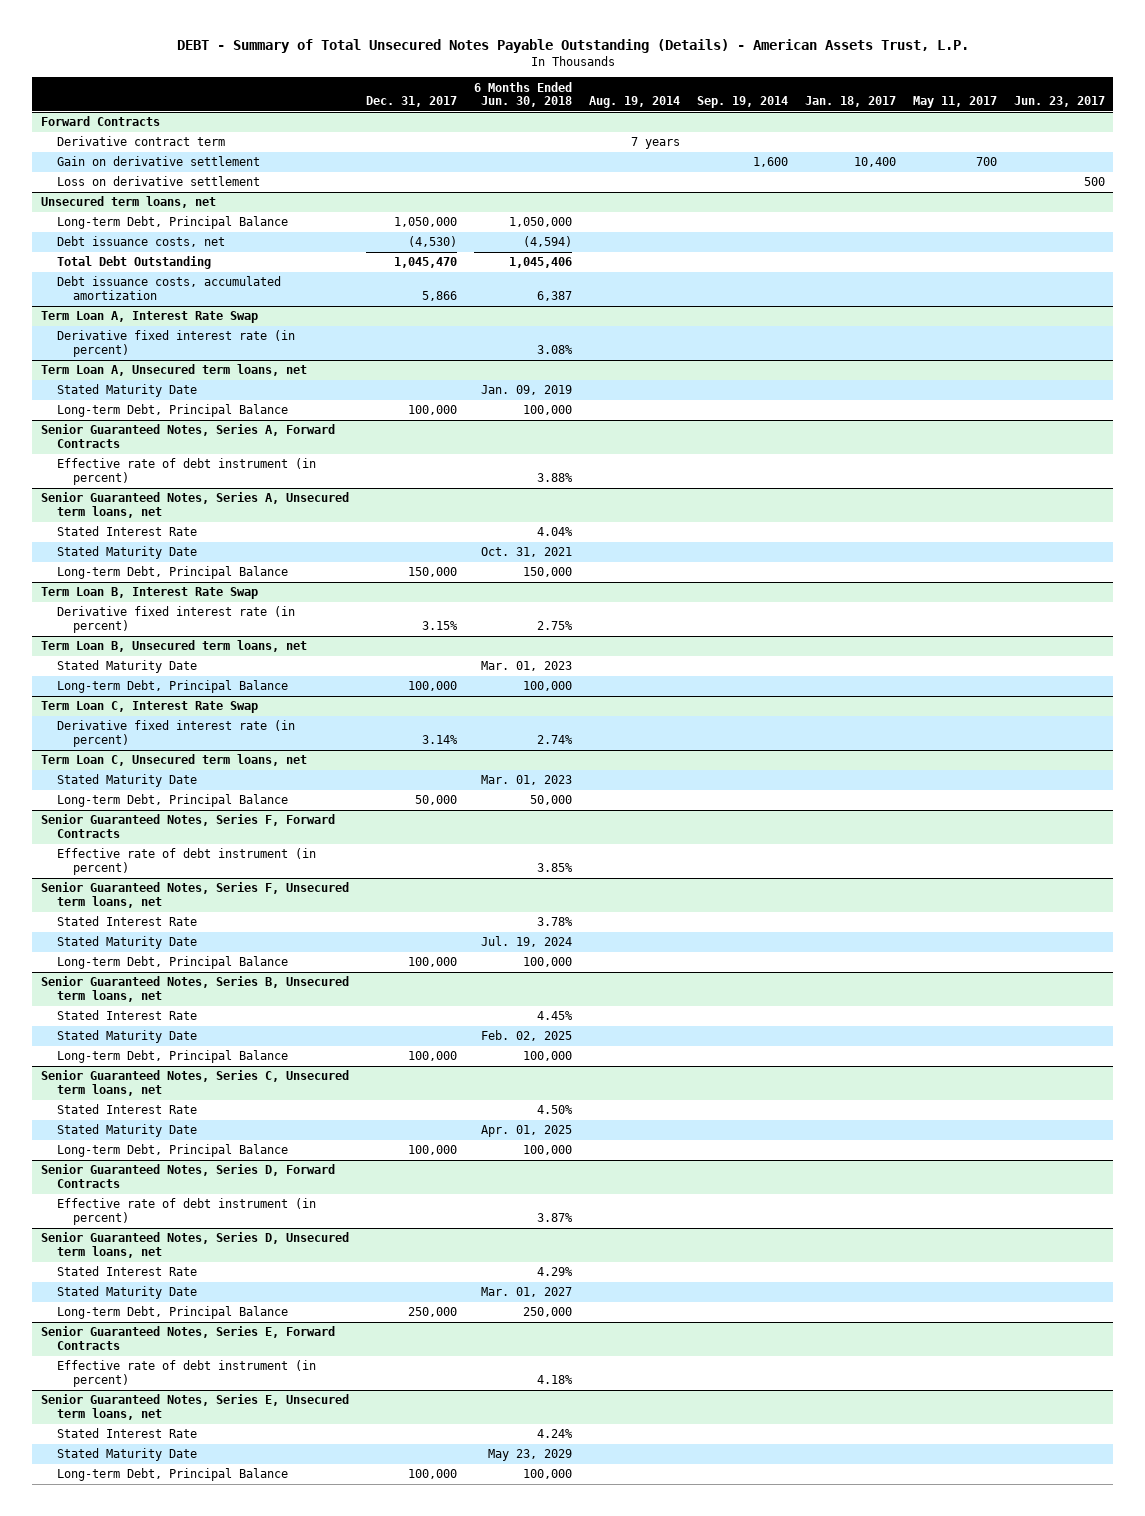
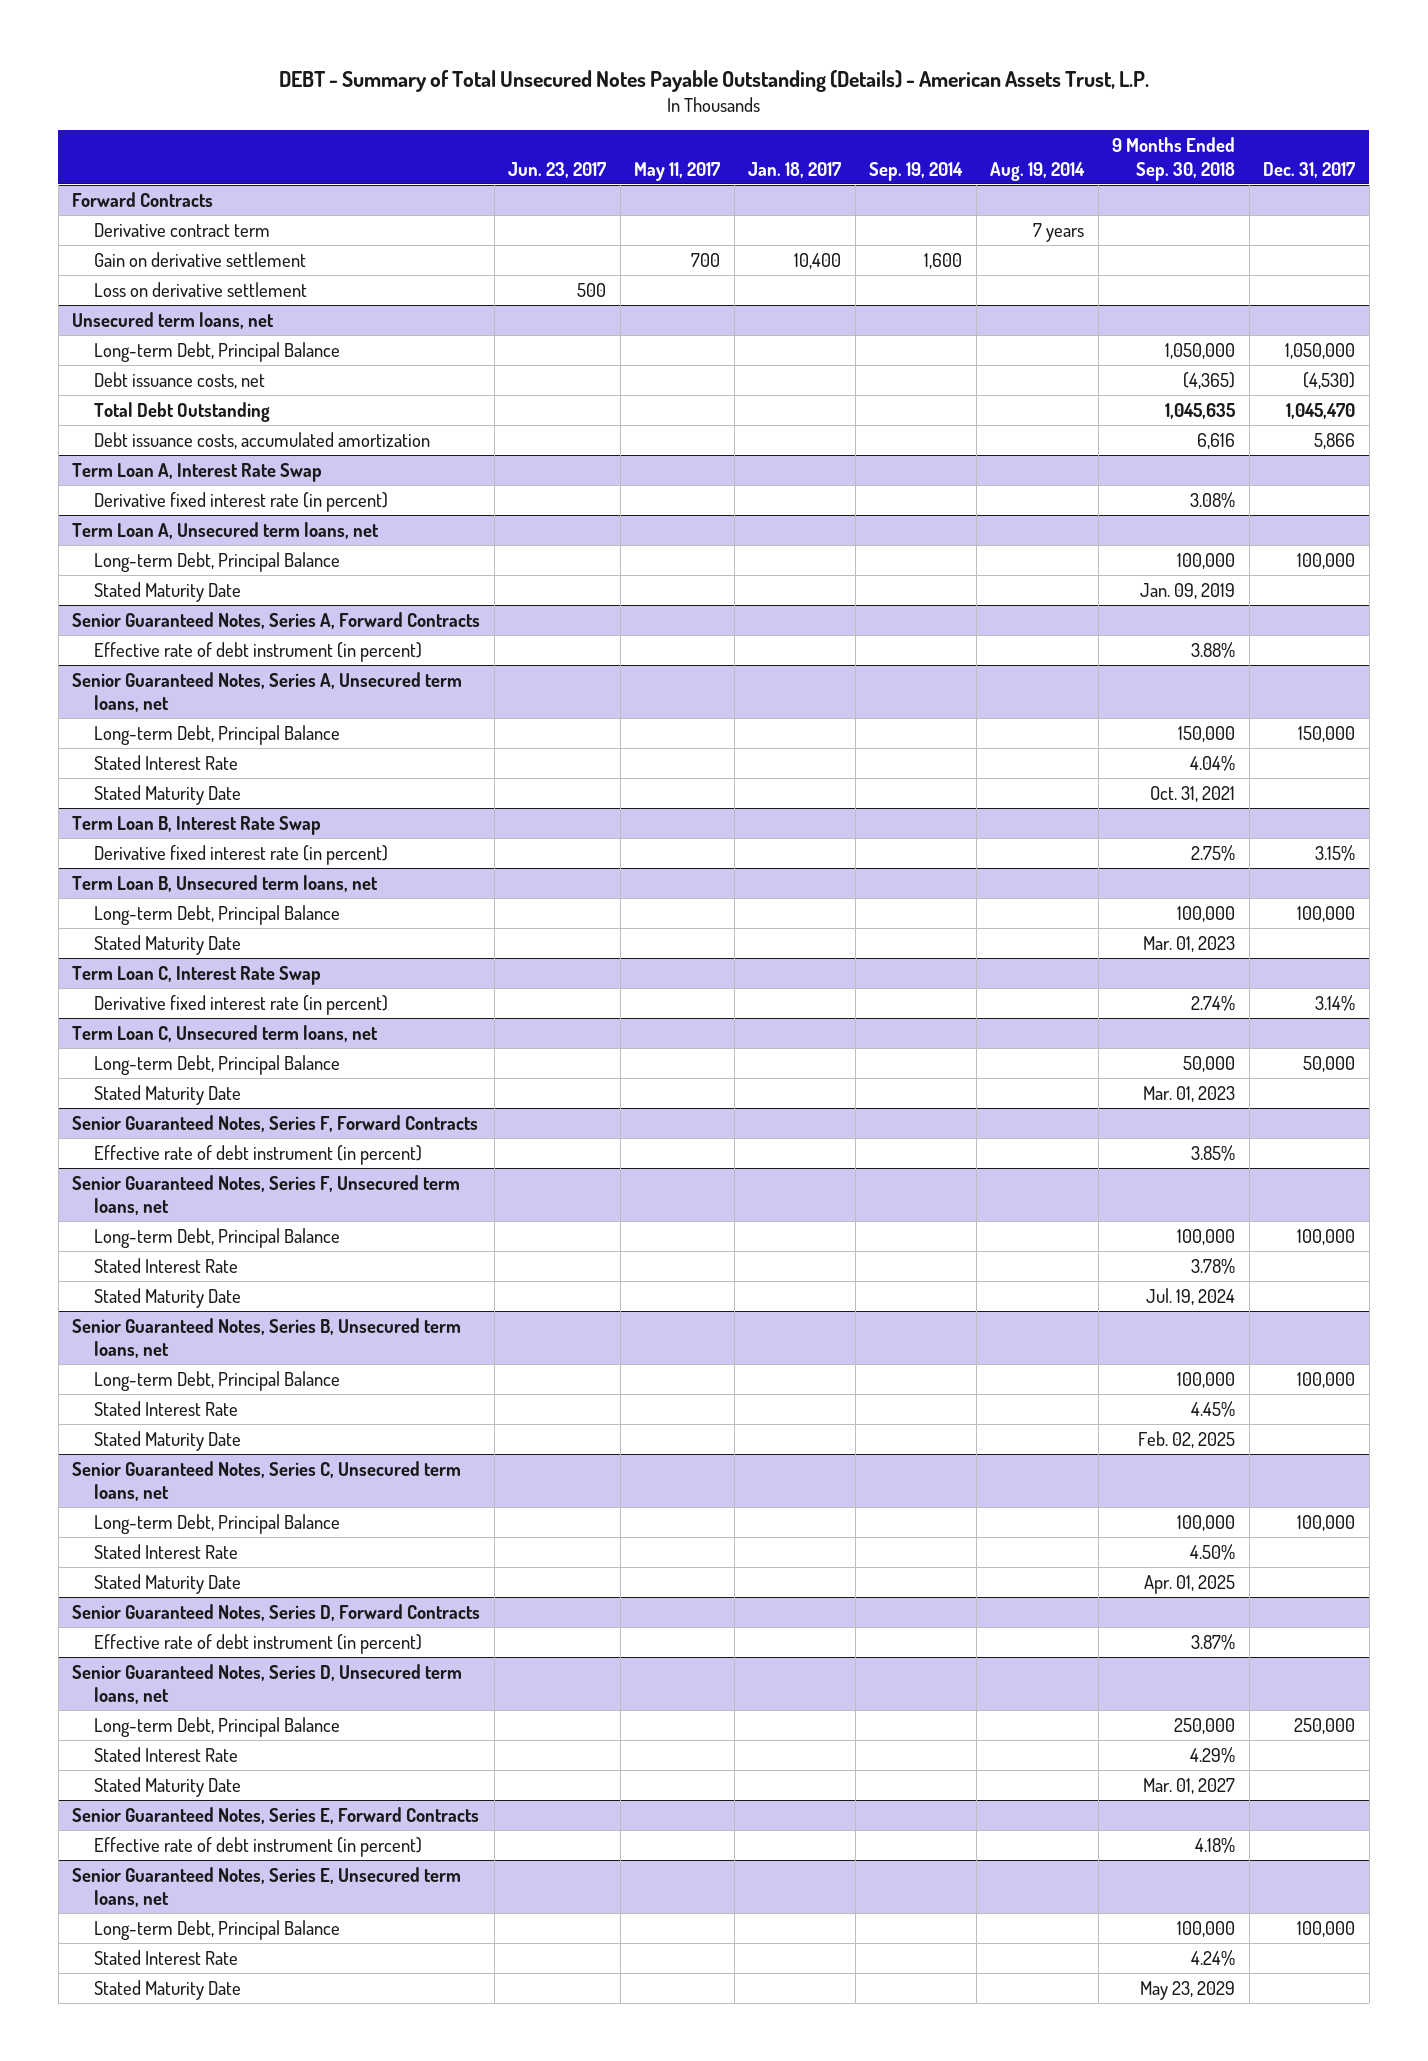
[473,81,572,108] 6 Months Ended Jun. 30, 2018 -> none
none -> [1112,137,1236,181] 9 Months Ended Sep. 30, 2018
[56,384,197,398] Stated Maturity Date -> [93,581,241,602] Stated Maturity Date
[56,566,288,580] Long-term Debt, Principal Balance -> [93,724,340,745] Long-term Debt, Principal Balance
[56,660,197,674] Stated Maturity Date -> [93,934,241,955] Stated Maturity Date
[56,774,197,788] Stated Maturity Date -> [93,1084,241,1105] Stated Maturity Date
[56,956,288,970] Long-term Debt, Principal Balance -> [93,1227,340,1248] Long-term Debt, Principal Balance
[56,1050,288,1064] Long-term Debt, Principal Balance -> [93,1370,340,1391] Long-term Debt, Principal Balance
[56,1144,288,1158] Long-term Debt, Principal Balance -> [93,1513,340,1534] Long-term Debt, Principal Balance
[56,1306,288,1320] Long-term Debt, Principal Balance -> [93,1716,340,1737] Long-term Debt, Principal Balance
[56,1468,288,1482] Long-term Debt, Principal Balance -> [93,1919,340,1940] Long-term Debt, Principal Balance

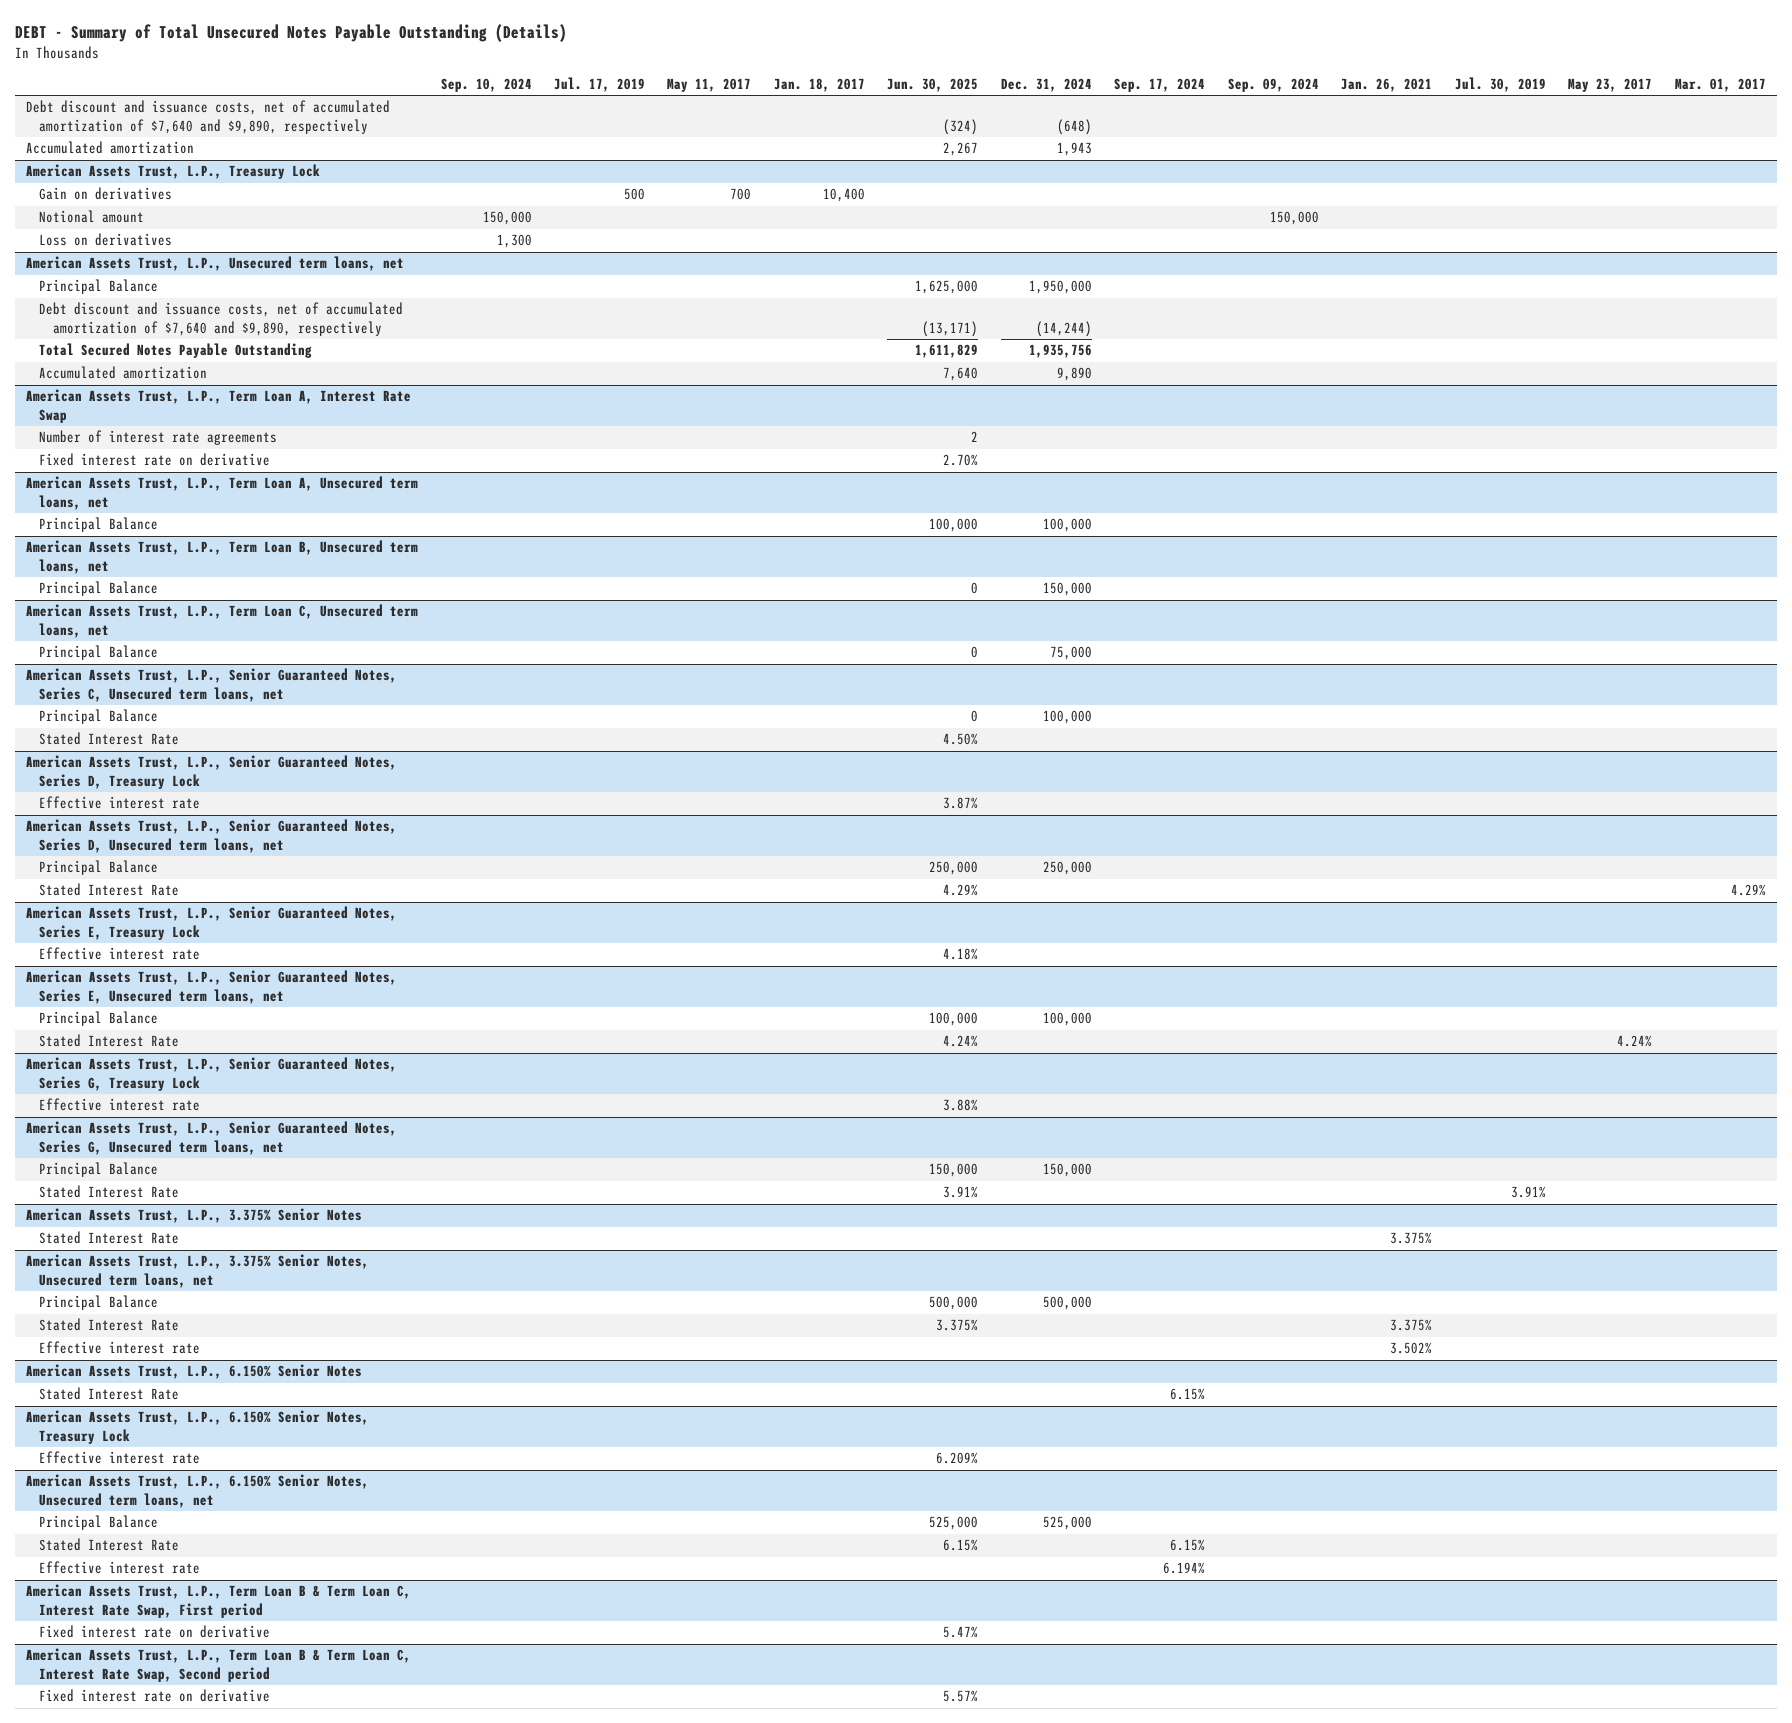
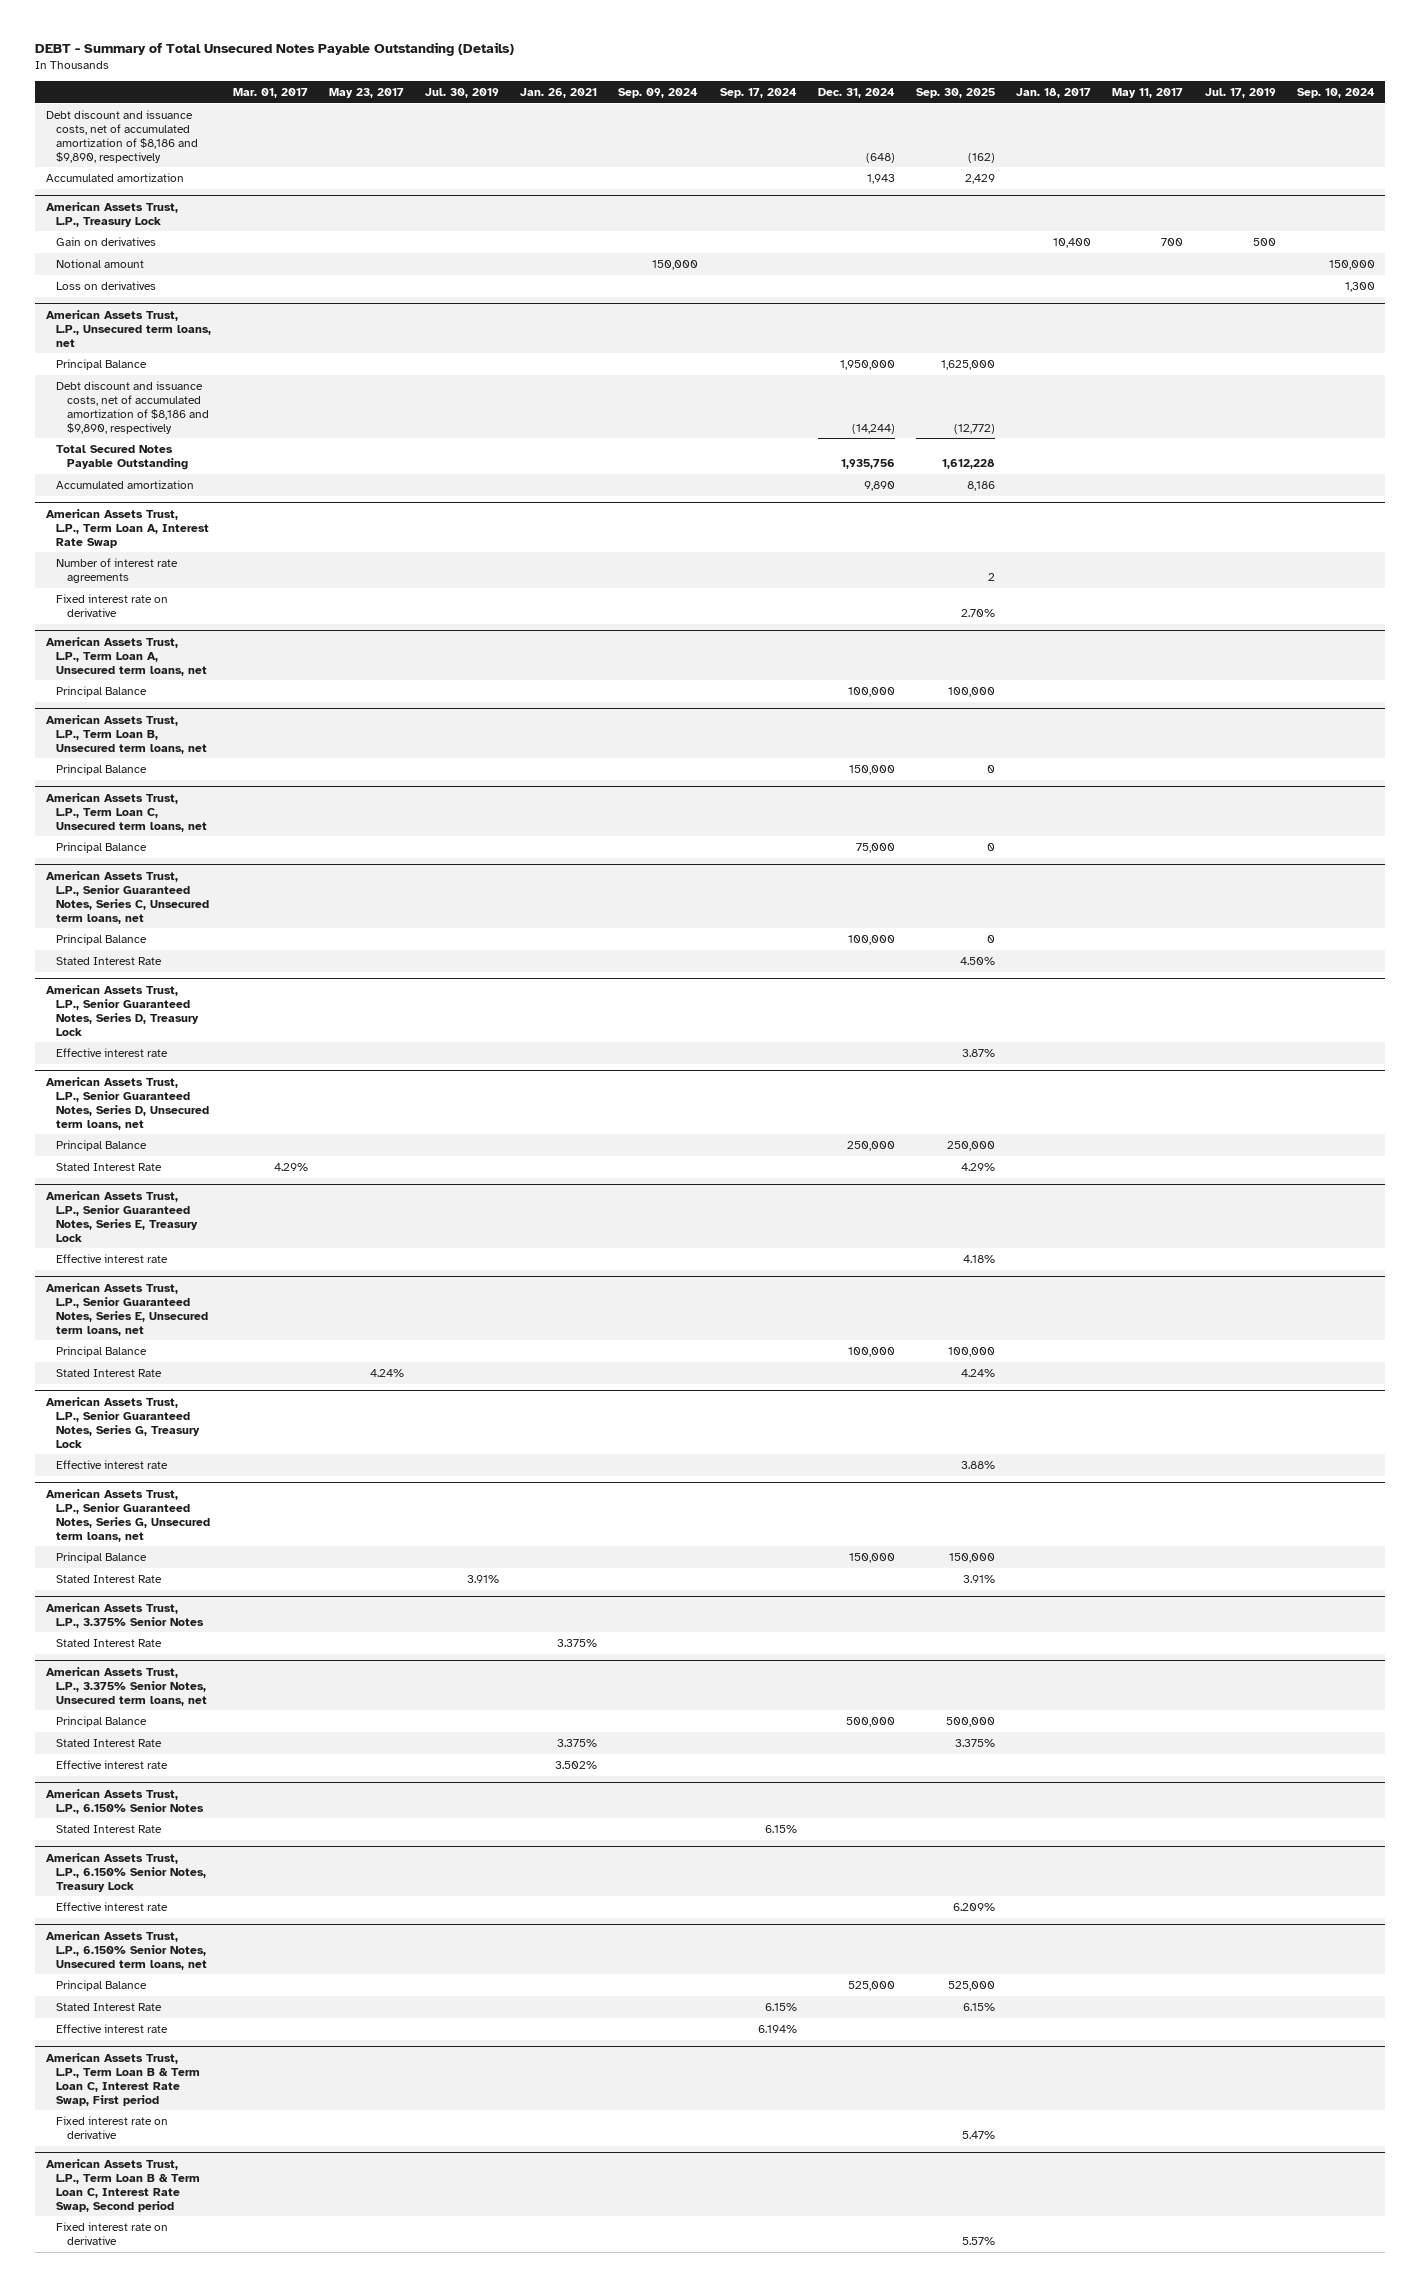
[887,77,979,92] Jun. 30, 2025 -> none
none -> [915,87,995,98] Sep. 30, 2025
[26,100,391,134] Debt discount and issuance costs, net of accumulated amortization of $7,640 and $9,890, respectively -> [45,109,199,163] Debt discount and issuance costs, net of accumulated amortization of $8,186 and $9,890, respectively
[39,302,404,336] Debt discount and issuance costs, net of accumulated amortization of $7,640 and $9,890, respectively -> [56,380,210,434] Debt discount and issuance costs, net of accumulated amortization of $8,186 and $9,890, respectively

